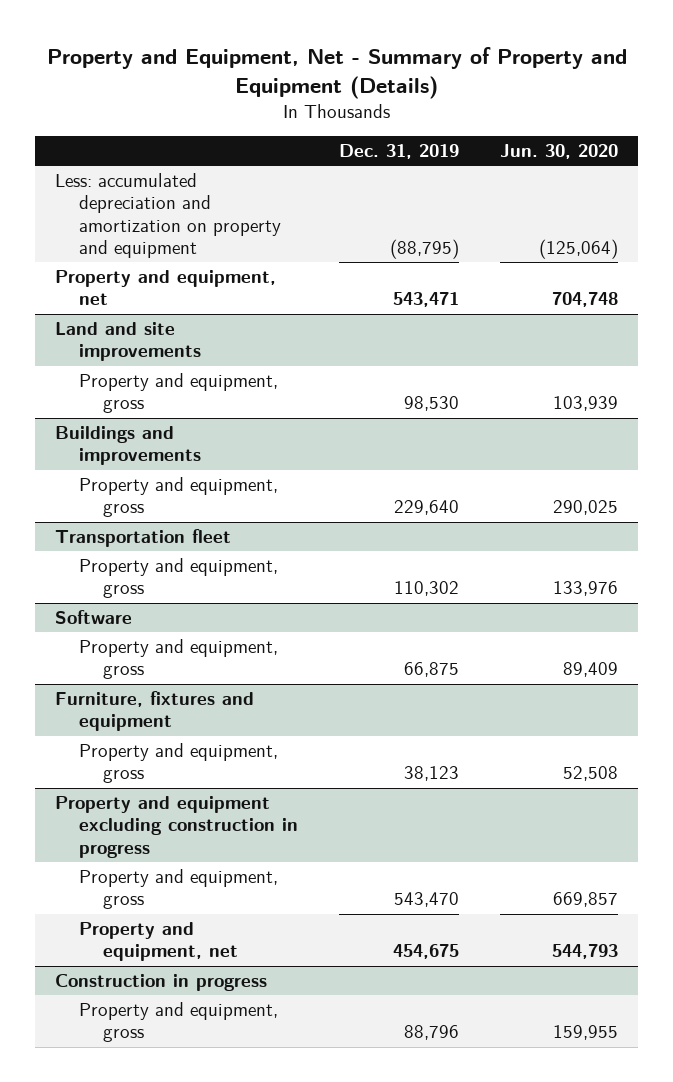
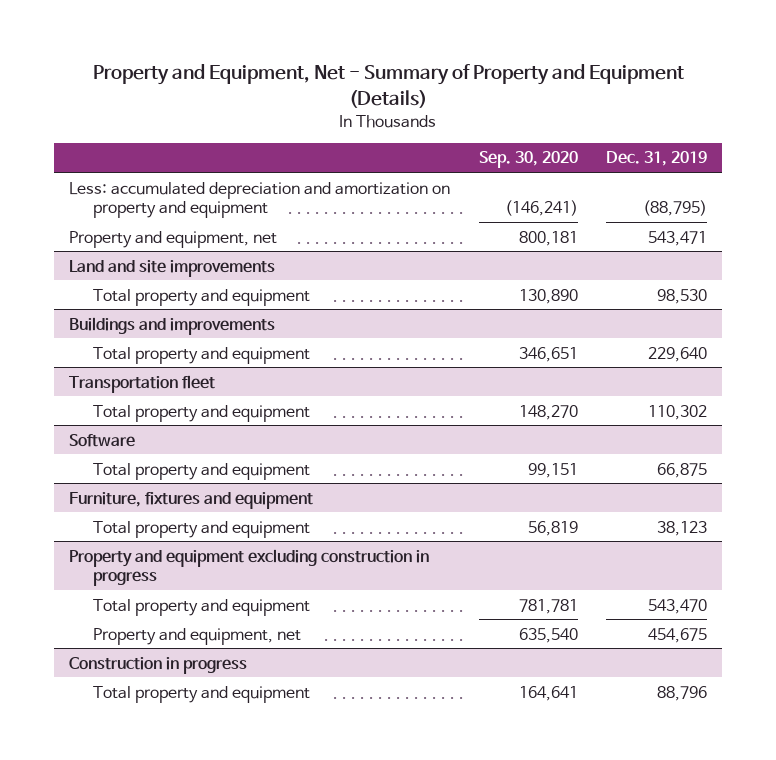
[499,144,618,160] Jun. 30, 2020 -> none
none -> [478,151,578,169] Sep. 30, 2020
[79,373,279,414] Property and equipment, gross -> [92,288,310,306] Total property and equipment
[79,477,279,518] Property and equipment, gross -> [92,346,310,364] Total property and equipment
[79,558,279,599] Property and equipment, gross -> [92,404,310,422] Total property and equipment
[79,639,279,680] Property and equipment, gross -> [92,462,310,480] Total property and equipment
[79,743,279,784] Property and equipment, gross -> [92,520,310,538] Total property and equipment
[79,869,279,910] Property and equipment, gross -> [92,598,310,616] Total property and equipment
[79,1002,279,1043] Property and equipment, gross -> [92,685,310,703] Total property and equipment

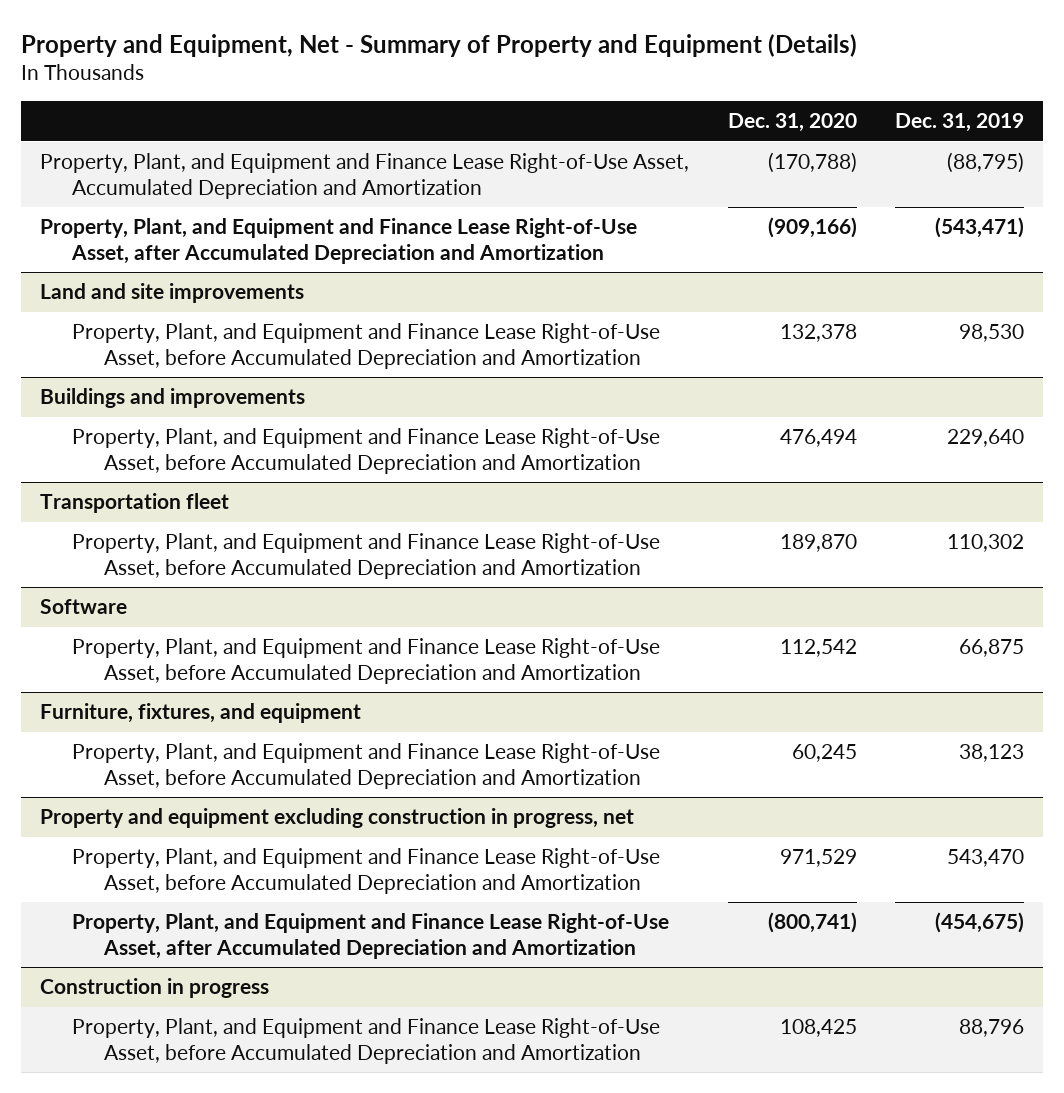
[478,151,578,169] Sep. 30, 2020 -> none
none -> [727,113,857,133] Dec. 31, 2020
[68,181,450,218] Less: accumulated depreciation and amortization on property and equipment -> [40,153,690,199] Property, Plant, and Equipment and Finance Lease Right-of-Use Asset, Accumulated Depreciation and Amortization
[68,230,277,248] Property and equipment, net -> [40,218,638,264] Property, Plant, and Equipment and Finance Lease Right-of-Use Asset, after Accumulated Depreciation and Amortization
[648,230,708,246] 543,471 -> [934,217,1024,239] (543,471)
[92,288,310,306] Total property and equipment -> [72,323,661,369] Property, Plant, and Equipment and Finance Lease Right-of-Use Asset, before Accumulated Depreciation and Amortization
[92,346,310,364] Total property and equipment -> [72,428,661,474] Property, Plant, and Equipment and Finance Lease Right-of-Use Asset, before Accumulated Depreciation and Amortization
[92,404,310,422] Total property and equipment -> [72,533,661,579] Property, Plant, and Equipment and Finance Lease Right-of-Use Asset, before Accumulated Depreciation and Amortization
[92,462,310,480] Total property and equipment -> [72,638,661,684] Property, Plant, and Equipment and Finance Lease Right-of-Use Asset, before Accumulated Depreciation and Amortization
[68,491,313,509] Furniture, fixtures and equipment -> [40,703,362,724] Furniture, fixtures, and equipment
[92,520,310,538] Total property and equipment -> [72,743,661,789] Property, Plant, and Equipment and Finance Lease Right-of-Use Asset, before Accumulated Depreciation and Amortization
[68,548,429,586] Property and equipment excluding construction in progress -> [40,808,635,829] Property and equipment excluding construction in progress, net
[92,598,310,616] Total property and equipment -> [72,848,661,894] Property, Plant, and Equipment and Finance Lease Right-of-Use Asset, before Accumulated Depreciation and Amortization
[92,627,301,645] Property and equipment, net -> [72,913,670,959] Property, Plant, and Equipment and Finance Lease Right-of-Use Asset, after Accumulated Depreciation and Amortization
[648,627,708,643] 454,675 -> [934,912,1024,934] (454,675)
[92,685,310,703] Total property and equipment -> [72,1018,661,1064] Property, Plant, and Equipment and Finance Lease Right-of-Use Asset, before Accumulated Depreciation and Amortization

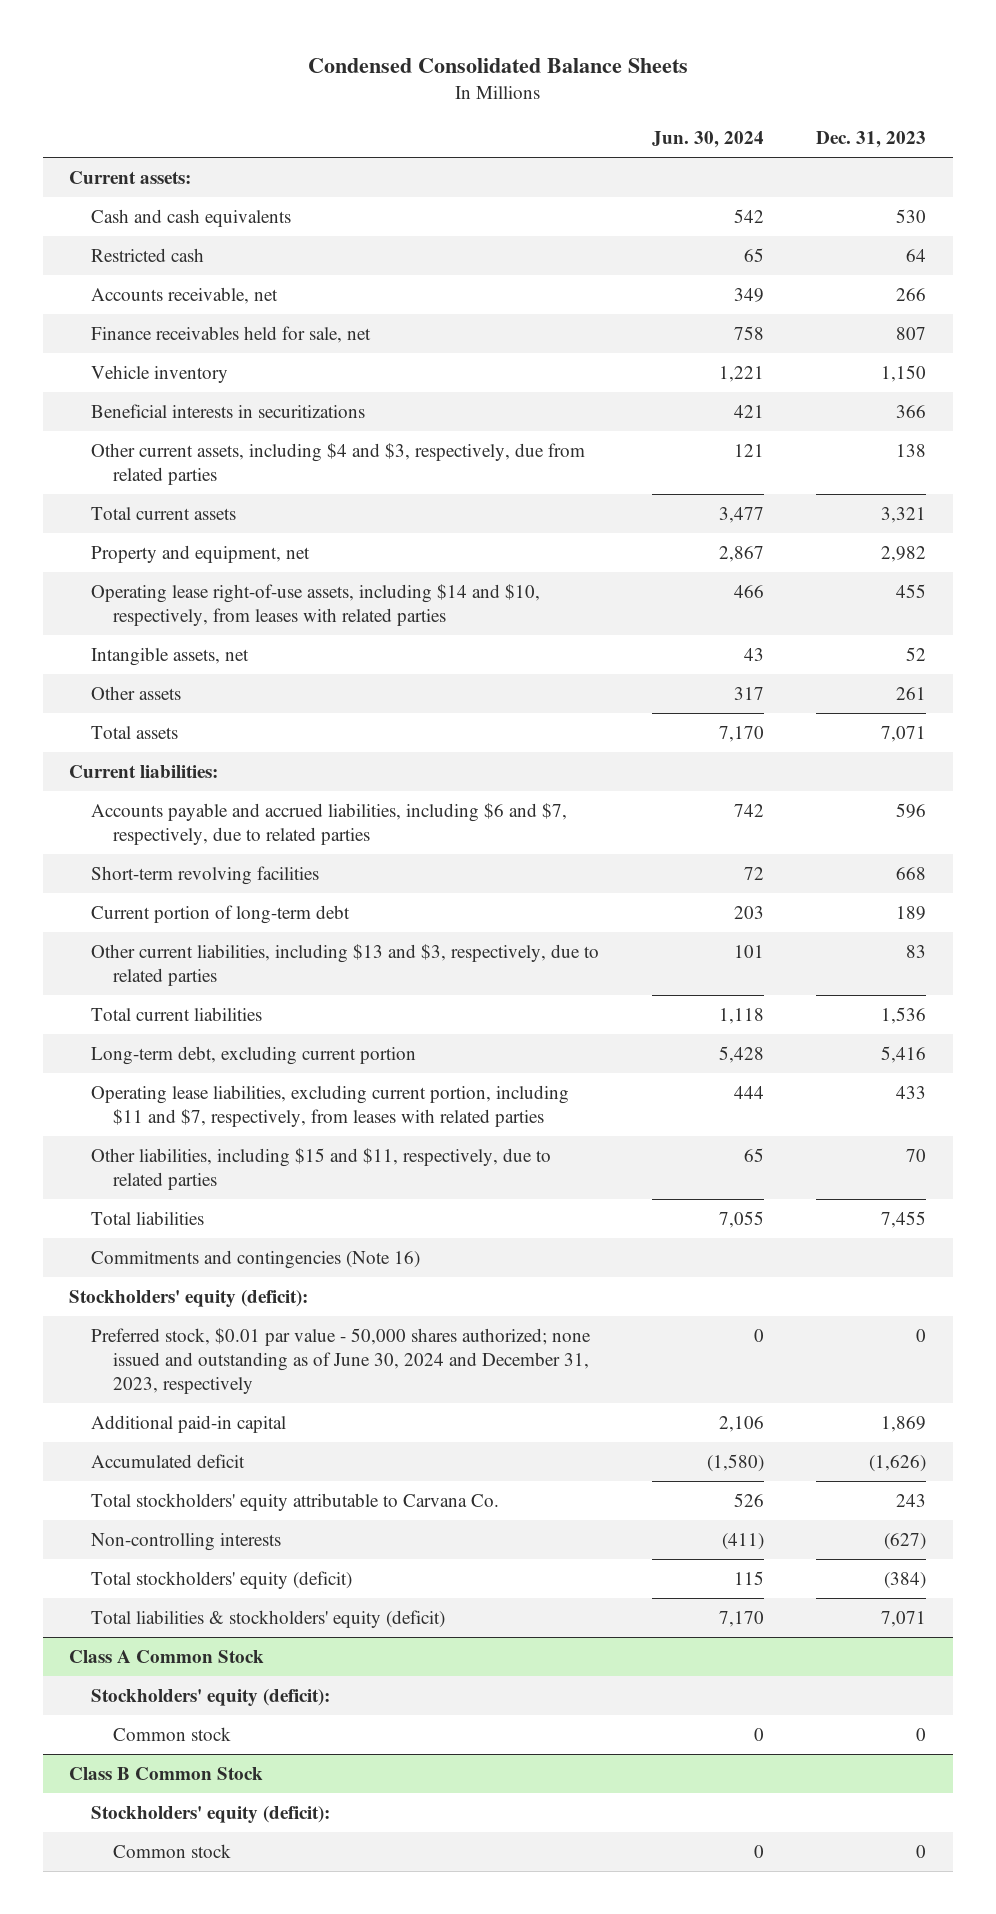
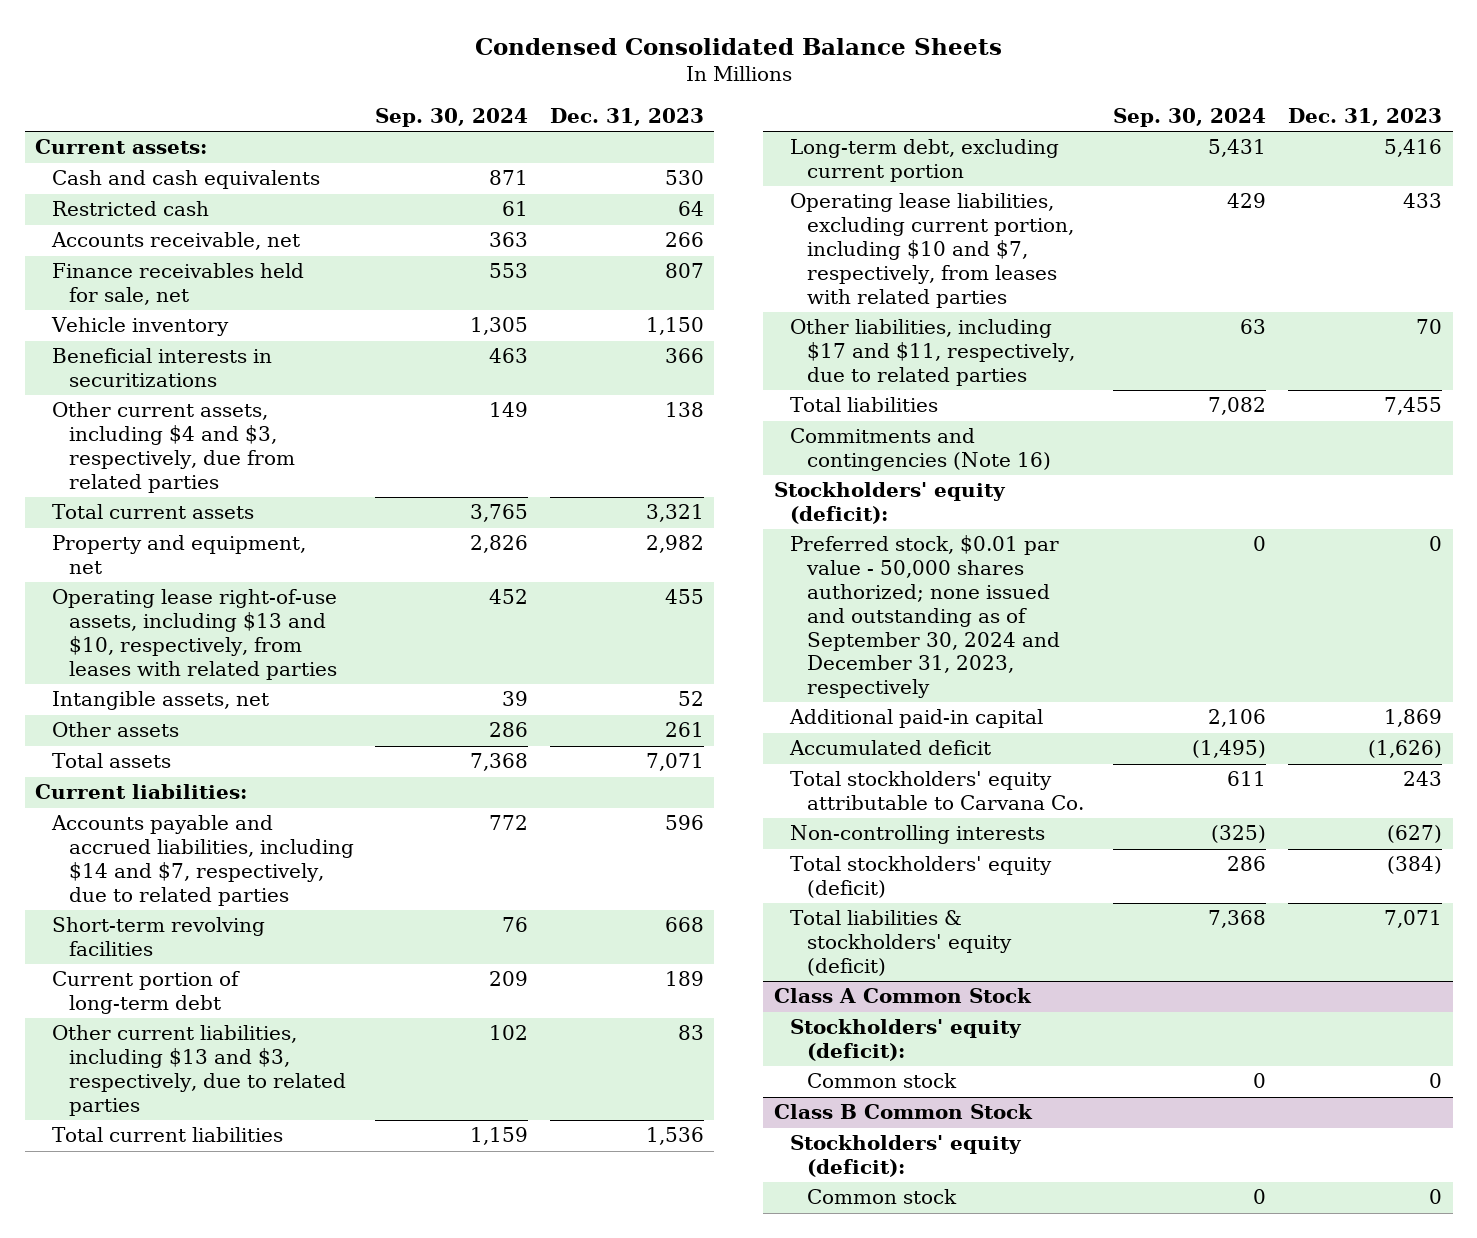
[651,130,764,148] Jun. 30, 2024 -> none
none -> [375,108,529,128] Sep. 30, 2024
[91,583,541,627] Operating lease right-of-use assets, including $14 and $10, respectively, from leases with related parties -> [52,589,338,680] Operating lease right-of-use assets, including $13 and $10, respectively, from leases with related parties
[91,802,568,846] Accounts payable and accrued liabilities, including $6 and $7, respectively, due to related parties -> [51,815,354,906] Accounts payable and accrued liabilities, including $14 and $7, respectively, due to related parties
[91,1084,570,1128] Operating lease liabilities, excluding current portion, including $11 and $7, respectively, from leases with related parties -> [790,193,1075,308] Operating lease liabilities, excluding current portion, including $10 and $7, respectively, from leases with related parties
[91,1147,552,1191] Other liabilities, including $15 and $11, respectively, due to related parties -> [790,319,1076,386] Other liabilities, including $17 and $11, respectively, due to related parties
[91,1327,592,1395] Preferred stock, $0.01 par value - 50,000 shares authorized; none issued and outstanding as of June 30, 2024 and December 31, 2023, respectively -> [790,535,1061,699] Preferred stock, $0.01 par value - 50,000 shares authorized; none issued and outstanding as of September 30, 2024 and December 31, 2023, respectively

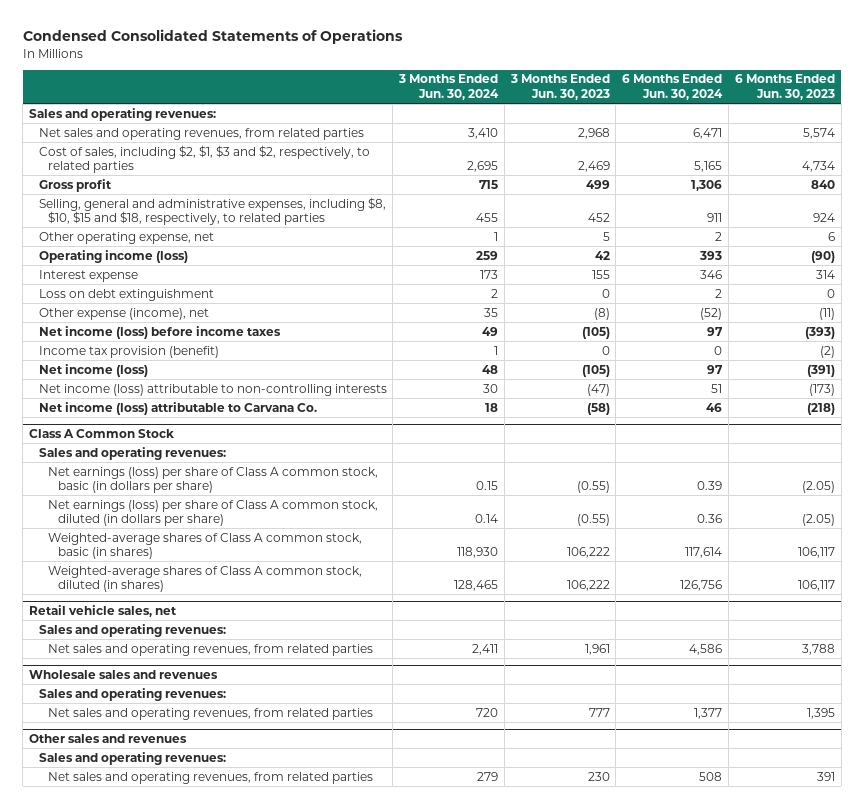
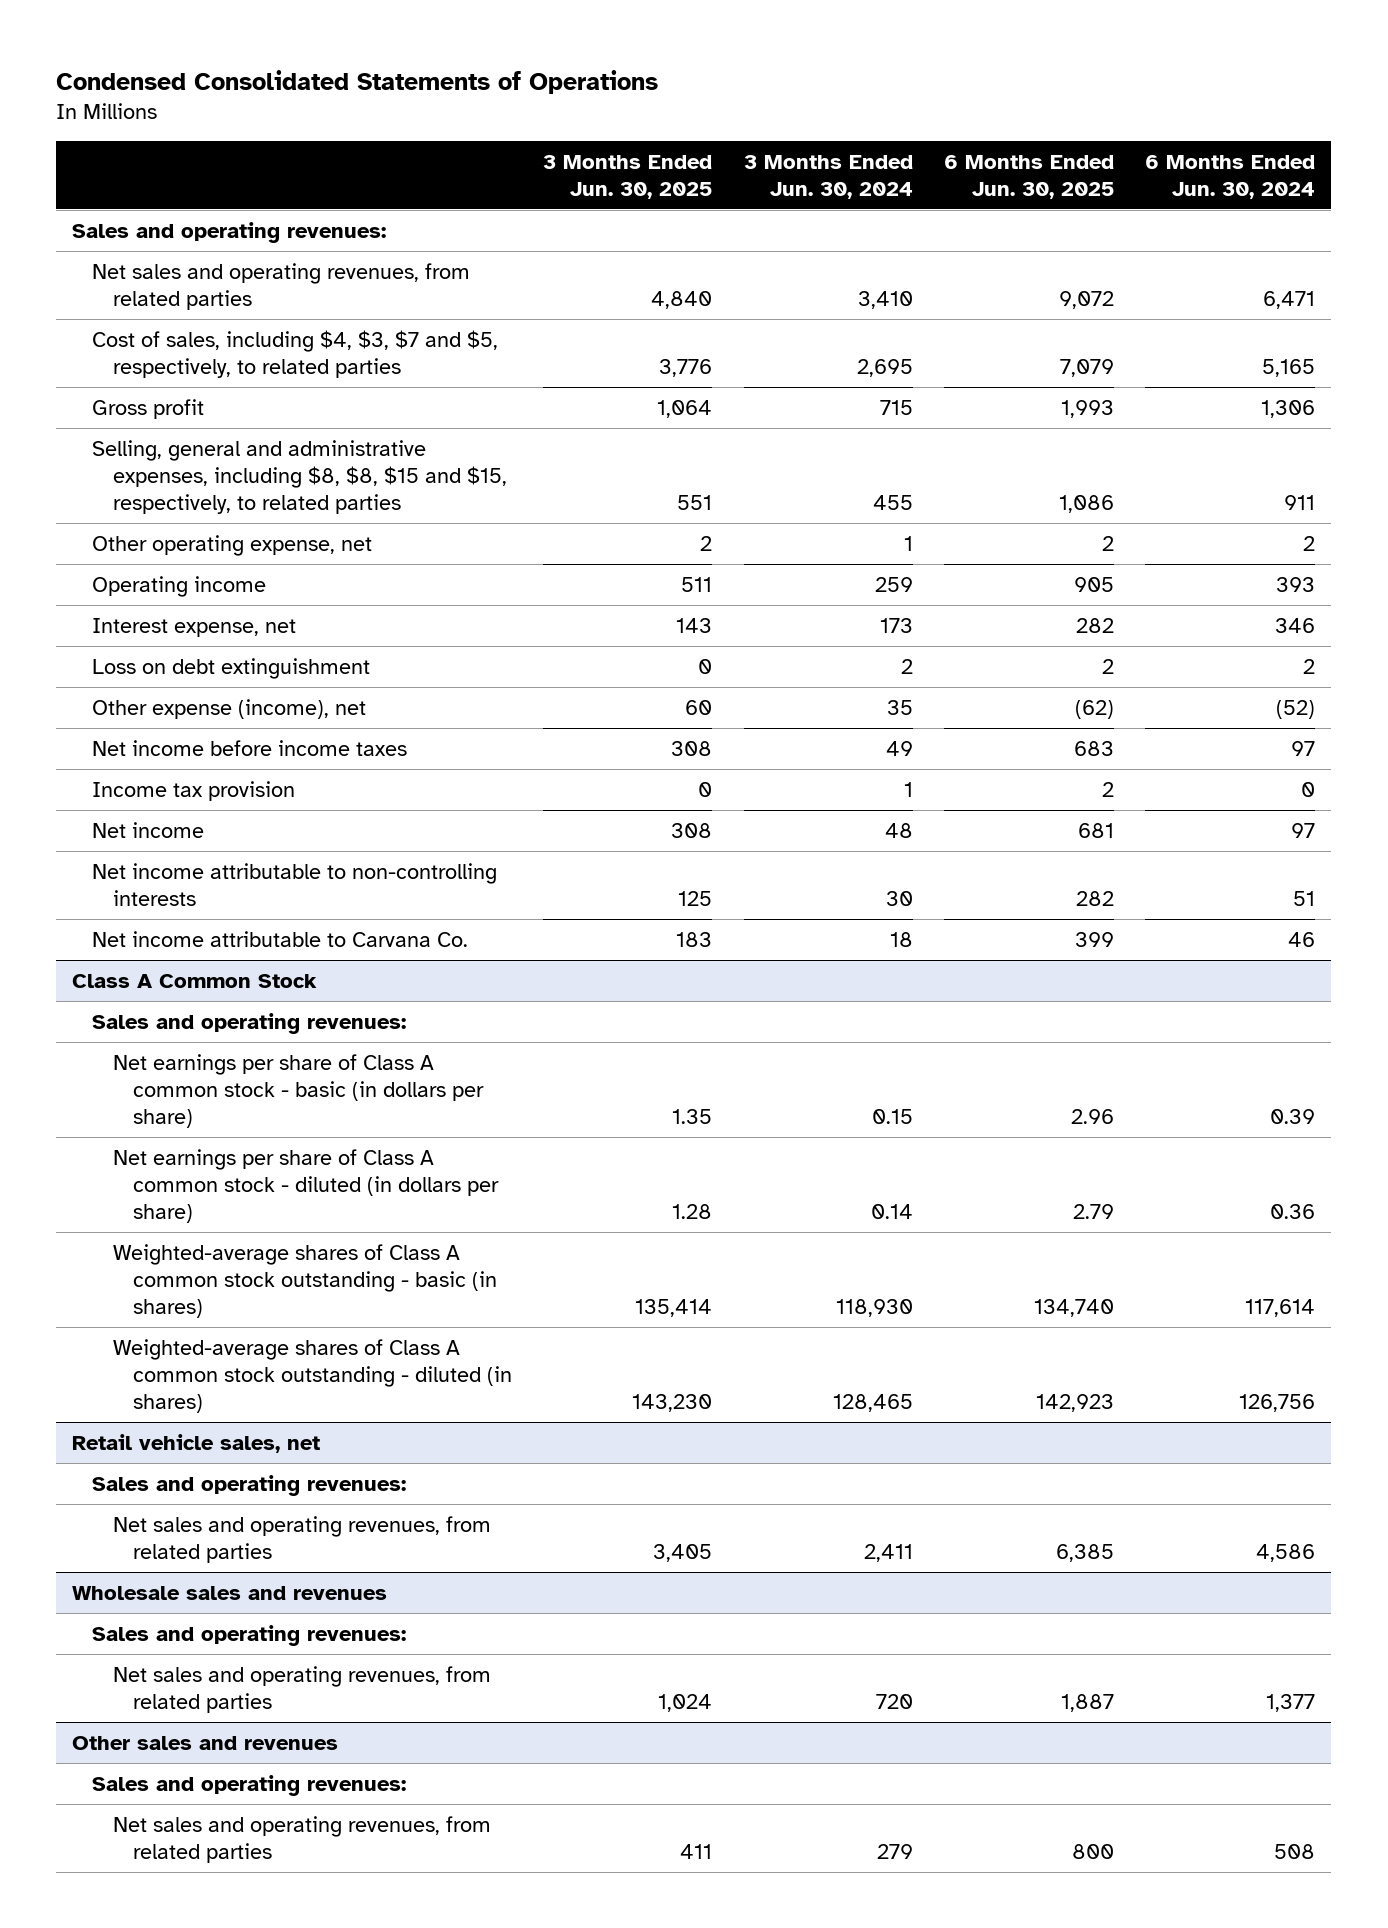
[509,74,610,100] 3 Months Ended Jun. 30, 2023 -> none
[734,74,835,100] 6 Months Ended Jun. 30, 2023 -> none
none -> [543,154,713,200] 3 Months Ended Jun. 30, 2025
none -> [943,154,1114,200] 6 Months Ended Jun. 30, 2025
[38,144,370,174] Cost of sales, including $2, $1, $3 and $2, respectively, to related parties -> [92,329,499,378] Cost of sales, including $4, $3, $7 and $5, respectively, to related parties
[38,196,386,226] Selling, general and administrative expenses, including $8, $10, $15 and $18, respectively, to related parties -> [92,439,507,515] Selling, general and administrative expenses, including $8, $8, $15 and $15, respectively, to related parties
[38,249,188,263] Operating income (loss) -> [92,575,267,597] Operating income
[38,269,138,282] Interest expense -> [92,617,297,637] Interest expense, net
[38,325,281,339] Net income (loss) before income taxes -> [92,739,408,756] Net income before income taxes
[38,345,219,358] Income tax provision (benefit) -> [92,780,296,801] Income tax provision
[38,363,148,377] Net income (loss) -> [92,821,205,838] Net income
[38,383,387,396] Net income (loss) attributable to non-controlling interests -> [92,862,498,906] Net income attributable to non-controlling interests
[38,401,317,415] Net income (loss) attributable to Carvana Co. -> [92,930,469,947] Net income attributable to Carvana Co.
[48,466,379,494] Net earnings (loss) per share of Class A common stock, basic (in dollars per share) -> [112,1053,484,1129] Net earnings per share of Class A common stock - basic (in dollars per share)
[48,499,379,527] Net earnings (loss) per share of Class A common stock, diluted (in dollars per share) -> [112,1148,499,1224] Net earnings per share of Class A common stock - diluted (in dollars per share)
[48,532,363,560] Weighted-average shares of Class A common stock, basic (in shares) -> [112,1243,497,1319] Weighted-average shares of Class A common stock outstanding - basic (in shares)
[48,565,363,593] Weighted-average shares of Class A common stock, diluted (in shares) -> [112,1338,512,1414] Weighted-average shares of Class A common stock outstanding - diluted (in shares)

